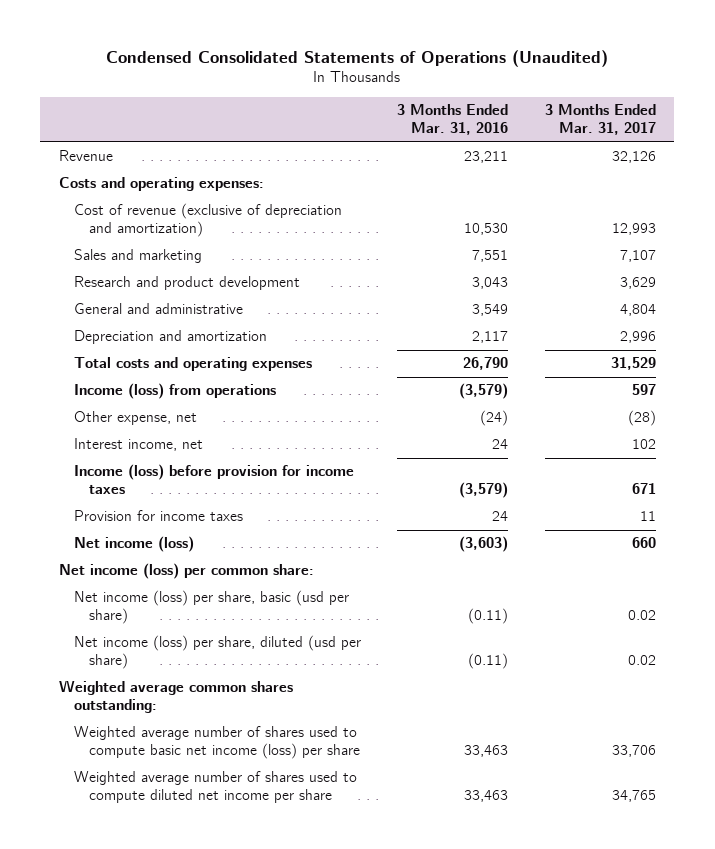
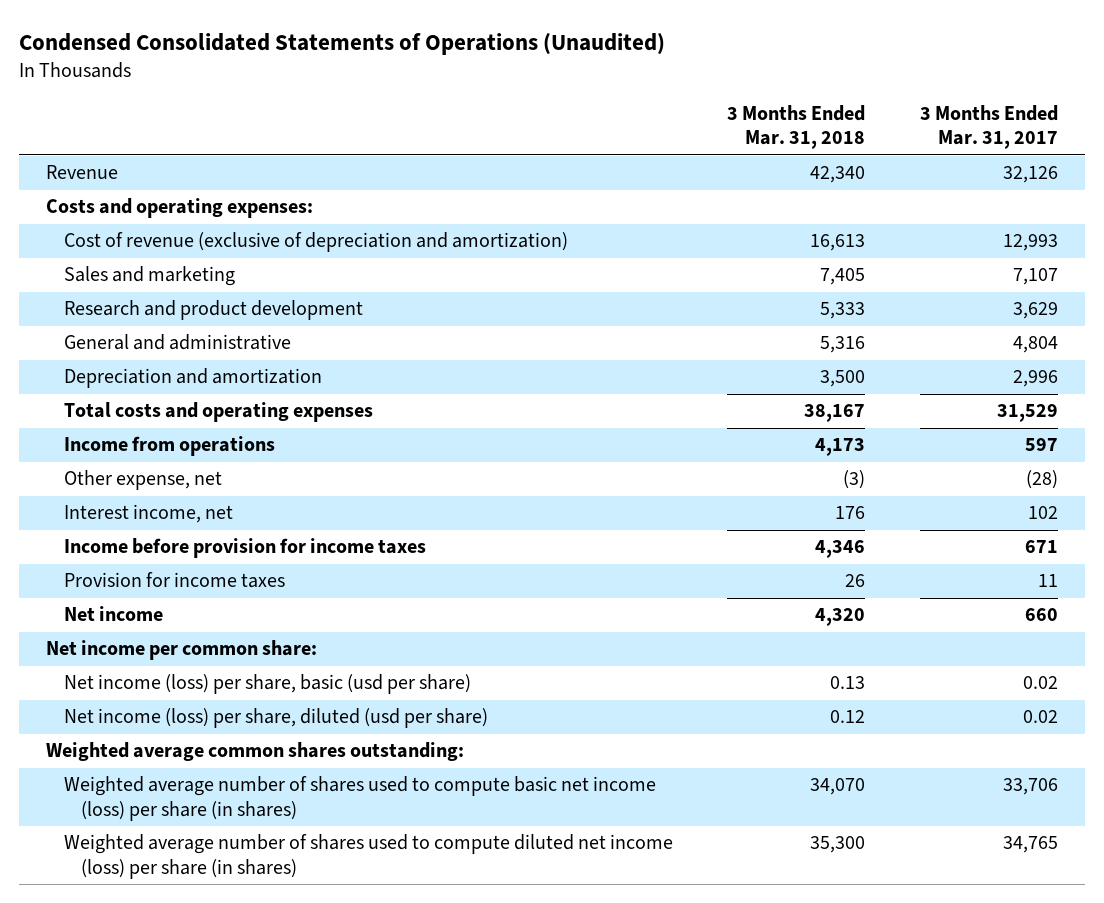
[397,104,509,136] 3 Months Ended Mar. 31, 2016 -> none
none -> [727,104,866,150] 3 Months Ended Mar. 31, 2018
[73,383,276,400] Income (loss) from operations -> [63,436,275,457] Income from operations
[73,464,354,495] Income (loss) before provision for income taxes -> [63,538,426,559] Income before provision for income taxes
[73,536,194,553] Net income (loss) -> [63,606,163,622] Net income
[58,563,314,580] Net income (loss) per common share: -> [46,640,318,661] Net income per common share:
[73,726,360,760] Weighted average number of shares used to compute basic net income (loss) per share -> [63,776,656,821] Weighted average number of shares used to compute basic net income (loss) per share (in shares)
[73,771,357,804] Weighted average number of shares used to compute diluted net income per share -> [63,834,673,879] Weighted average number of shares used to compute diluted net income (loss) per share (in shares)

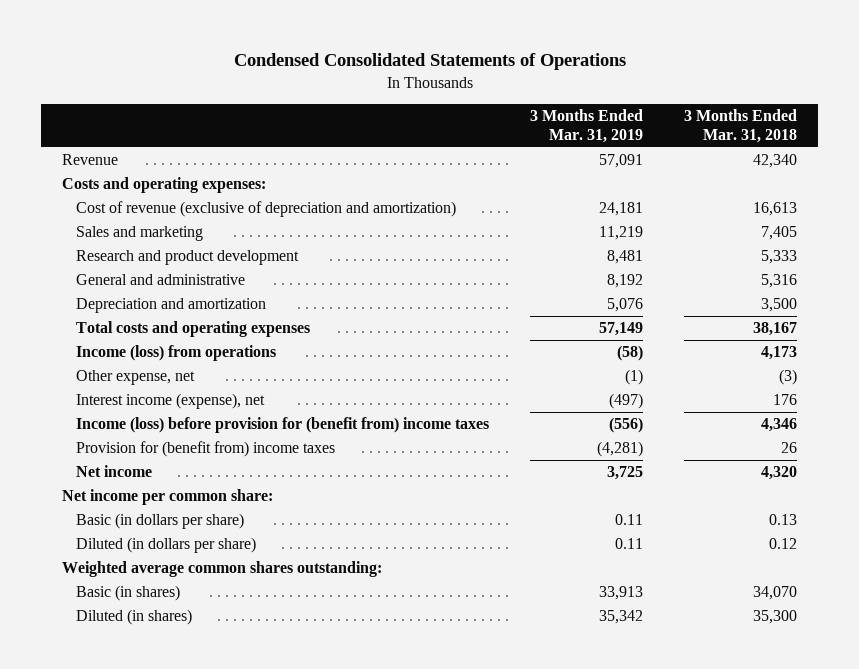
[18,32,665,55] Condensed Consolidated Statements of Operations (Unaudited) -> [233,53,626,71] Condensed Consolidated Statements of Operations
[919,104,1058,150] 3 Months Ended Mar. 31, 2017 -> none
none -> [530,109,644,144] 3 Months Ended Mar. 31, 2019
[63,436,275,457] Income from operations -> [75,345,276,362] Income (loss) from operations
[63,504,233,524] Interest income, net -> [75,393,265,410] Interest income (expense), net
[63,538,426,559] Income before provision for income taxes -> [75,417,489,434] Income (loss) before provision for (benefit from) income taxes
[63,572,285,589] Provision for income taxes -> [75,441,335,458] Provision for (benefit from) income taxes
[63,674,471,695] Net income (loss) per share, basic (usd per share) -> [75,513,244,530] Basic (in dollars per share)
[63,708,488,729] Net income (loss) per share, diluted (usd per share) -> [75,537,256,554] Diluted (in dollars per share)
[63,776,656,821] Weighted average number of shares used to compute basic net income (loss) per share (in shares) -> [75,585,180,602] Basic (in shares)
[63,834,673,879] Weighted average number of shares used to compute diluted net income (loss) per share (in shares) -> [75,609,192,626] Diluted (in shares)

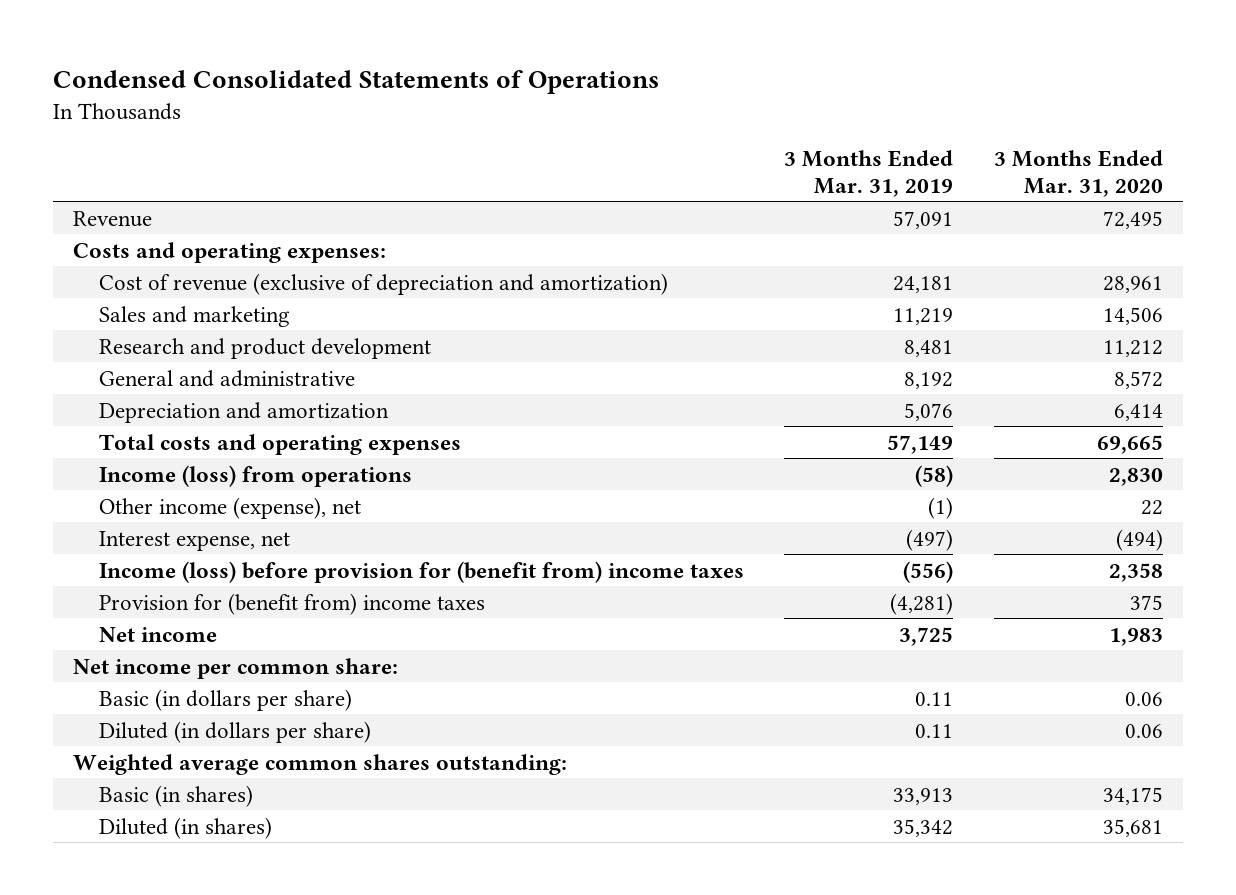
[684,109,798,144] 3 Months Ended Mar. 31, 2018 -> none
none -> [993,149,1163,197] 3 Months Ended Mar. 31, 2020
[75,370,195,386] Other expense, net -> [98,496,361,519] Other income (expense), net
[75,393,265,410] Interest income (expense), net -> [98,530,290,551] Interest expense, net

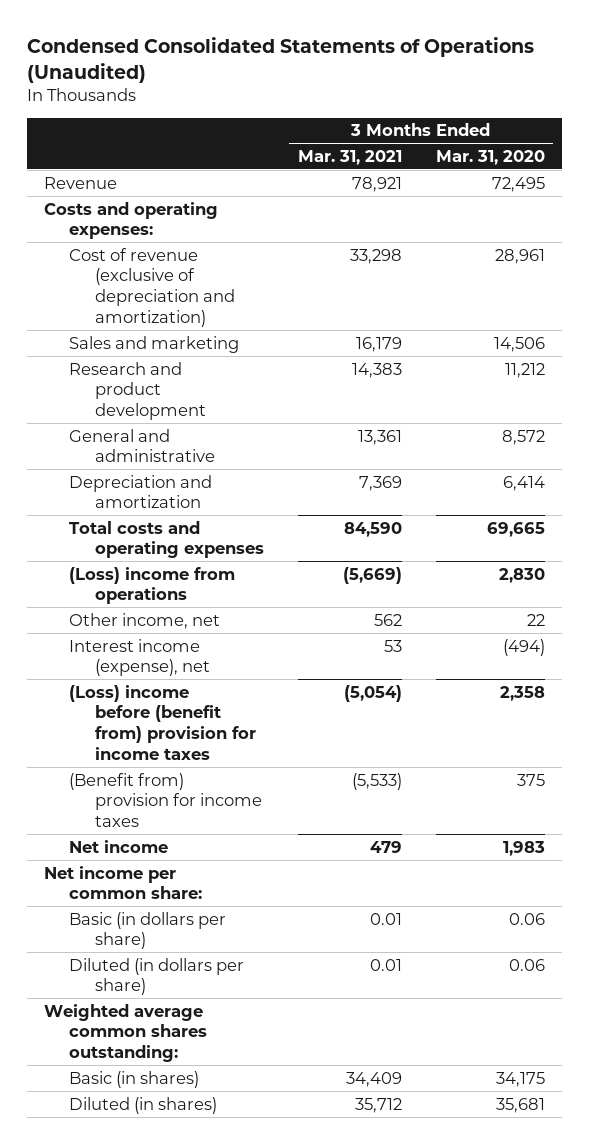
[52,70,659,95] Condensed Consolidated Statements of Operations -> [26,36,534,83] Condensed Consolidated Statements of Operations (Unaudited)
[784,149,954,197] 3 Months Ended Mar. 31, 2019 -> none
none -> [297,149,402,165] Mar. 31, 2021
[98,464,412,487] Income (loss) from operations -> [69,566,236,605] (Loss) income from operations
[98,496,361,519] Other income (expense), net -> [69,612,221,629] Other income, net
[98,530,290,551] Interest expense, net -> [69,638,211,677] Interest income (expense), net
[98,560,744,583] Income (loss) before provision for (benefit from) income taxes -> [69,684,257,761] (Loss) income before (benefit from) provision for income taxes
[98,592,485,615] Provision for (benefit from) income taxes -> [69,772,263,828] (Benefit from) provision for income taxes

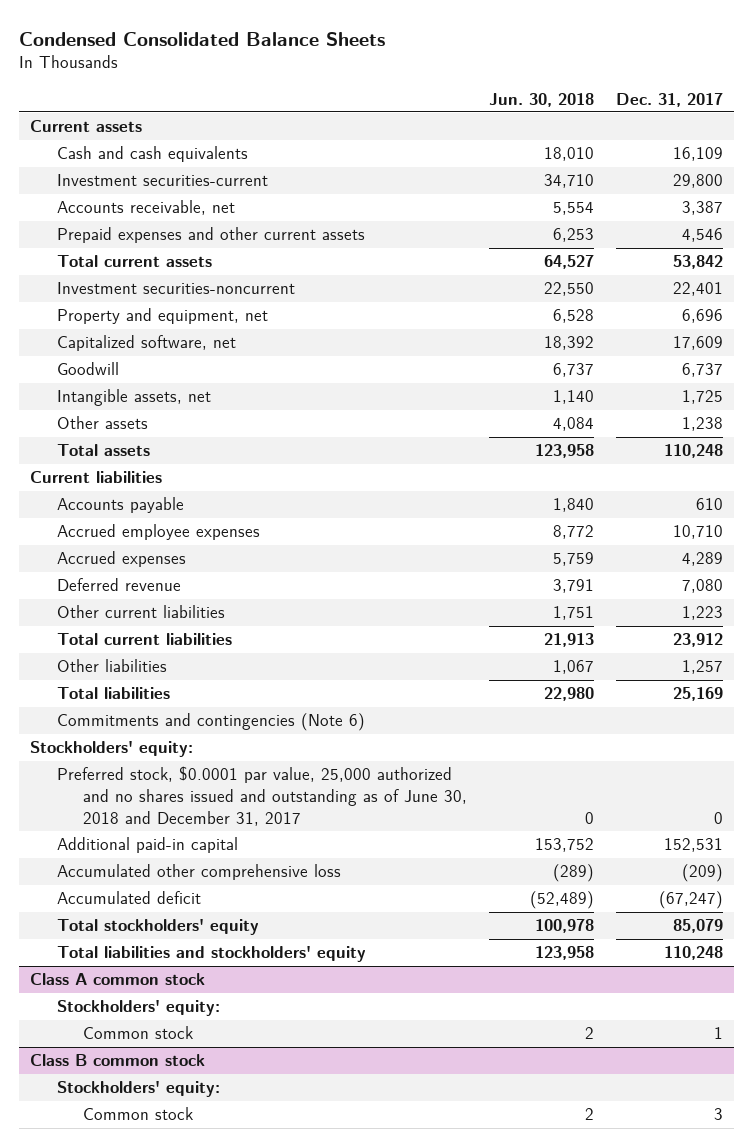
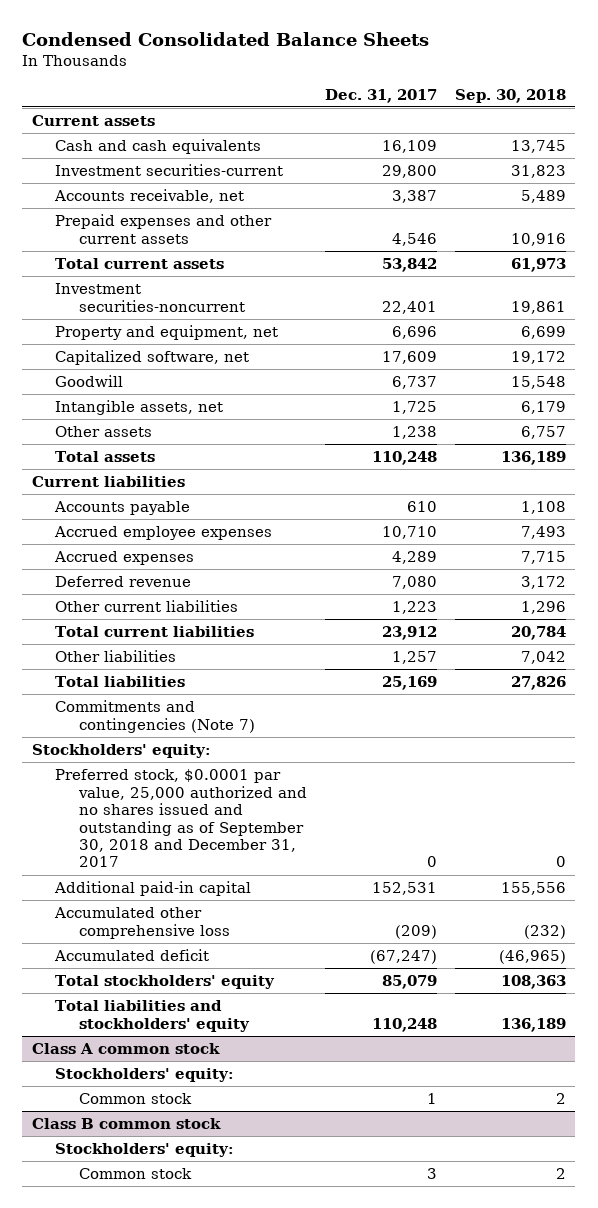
[489,92,595,107] Jun. 30, 2018 -> none
none -> [454,88,566,103] Sep. 30, 2018
[56,713,365,732] Commitments and contingencies (Note 6) -> [55,700,255,733] Commitments and contingencies (Note 7)
[56,766,468,826] Preferred stock, $0.0001 par value, 25,000 authorized and no shares issued and outstanding as of June 30, 2018 and December 31, 2017 -> [55,769,307,868] Preferred stock, $0.0001 par value, 25,000 authorized and no shares issued and outstanding as of September 30, 2018 and December 31, 2017

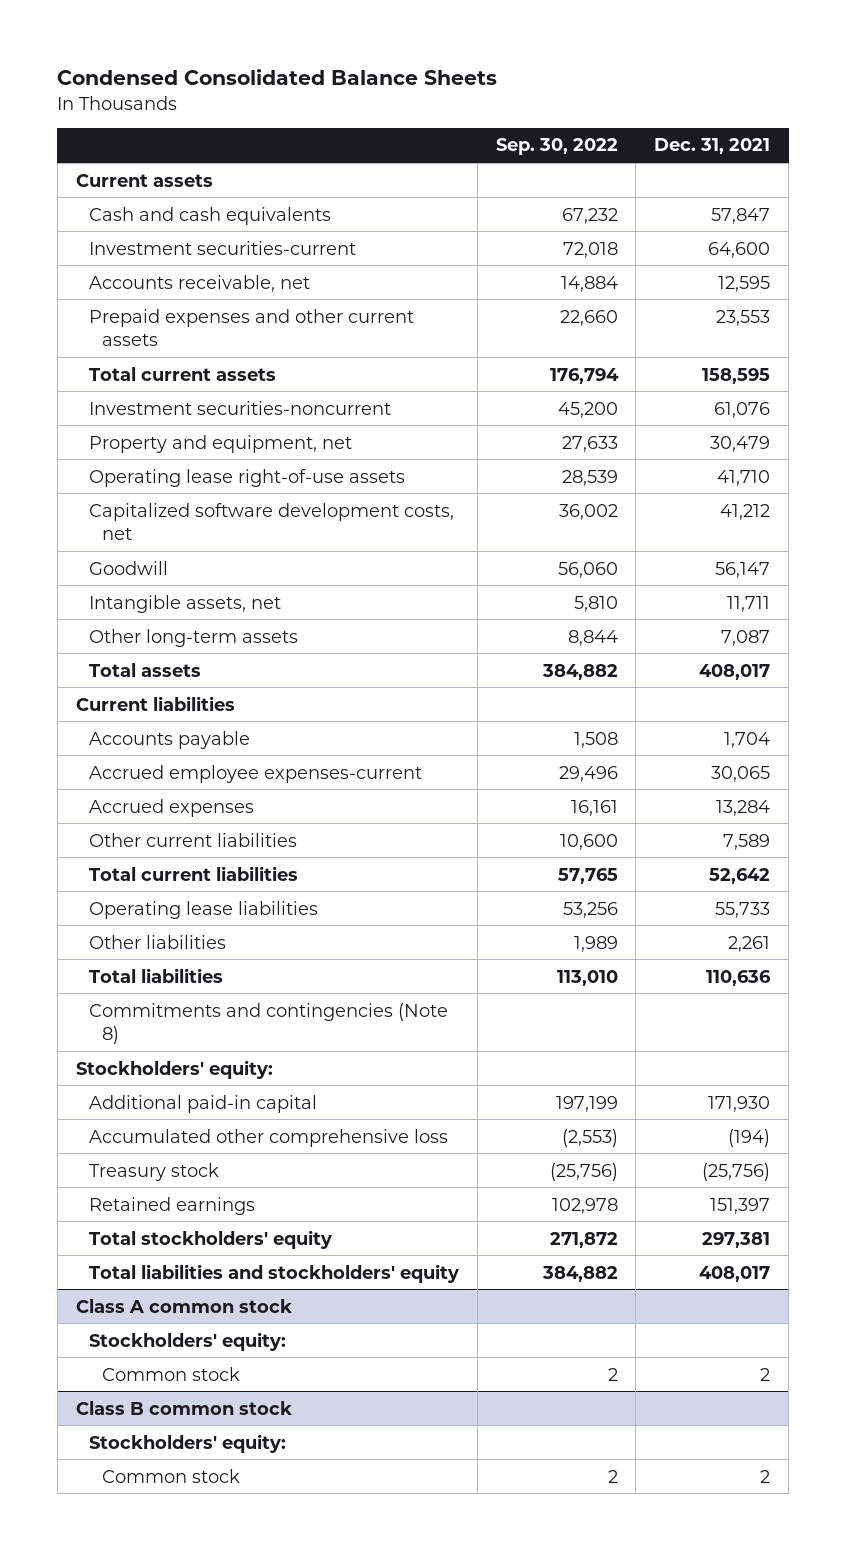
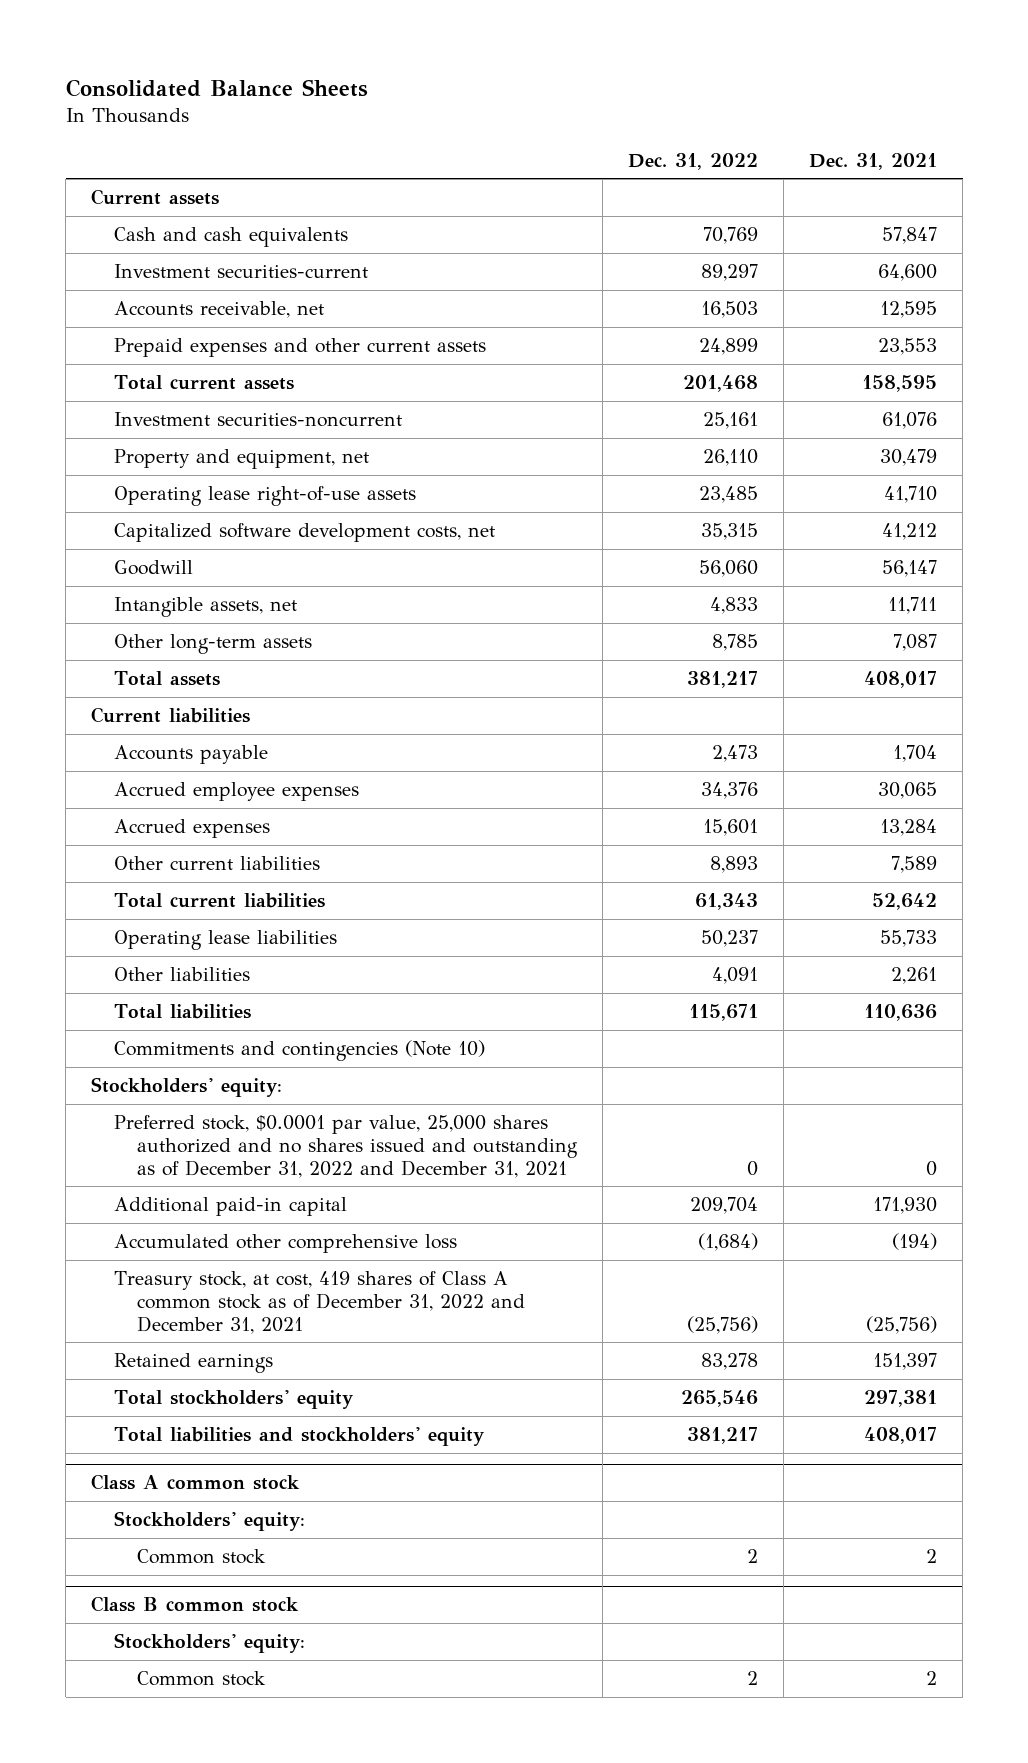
[57,69,498,86] Condensed Consolidated Balance Sheets -> [65,78,368,97] Consolidated Balance Sheets
[495,138,618,156] Sep. 30, 2022 -> none
none -> [627,152,758,170] Dec. 31, 2022
[88,764,422,783] Accrued employee expenses-current -> [113,782,359,802] Accrued employee expenses
[88,1002,448,1044] Commitments and contingencies (Note 8) -> [113,1040,485,1062] Commitments and contingencies (Note 10)
none -> [113,1115,578,1178] Preferred stock, $0.0001 par value, 25,000 shares authorized and no shares issued and outstanding as of December 31, 2022 and December 31, 2021
[88,1162,219,1181] Treasury stock -> [113,1271,525,1334] Treasury stock, at cost, 419 shares of Class A common stock as of December 31, 2022 and December 31, 2021

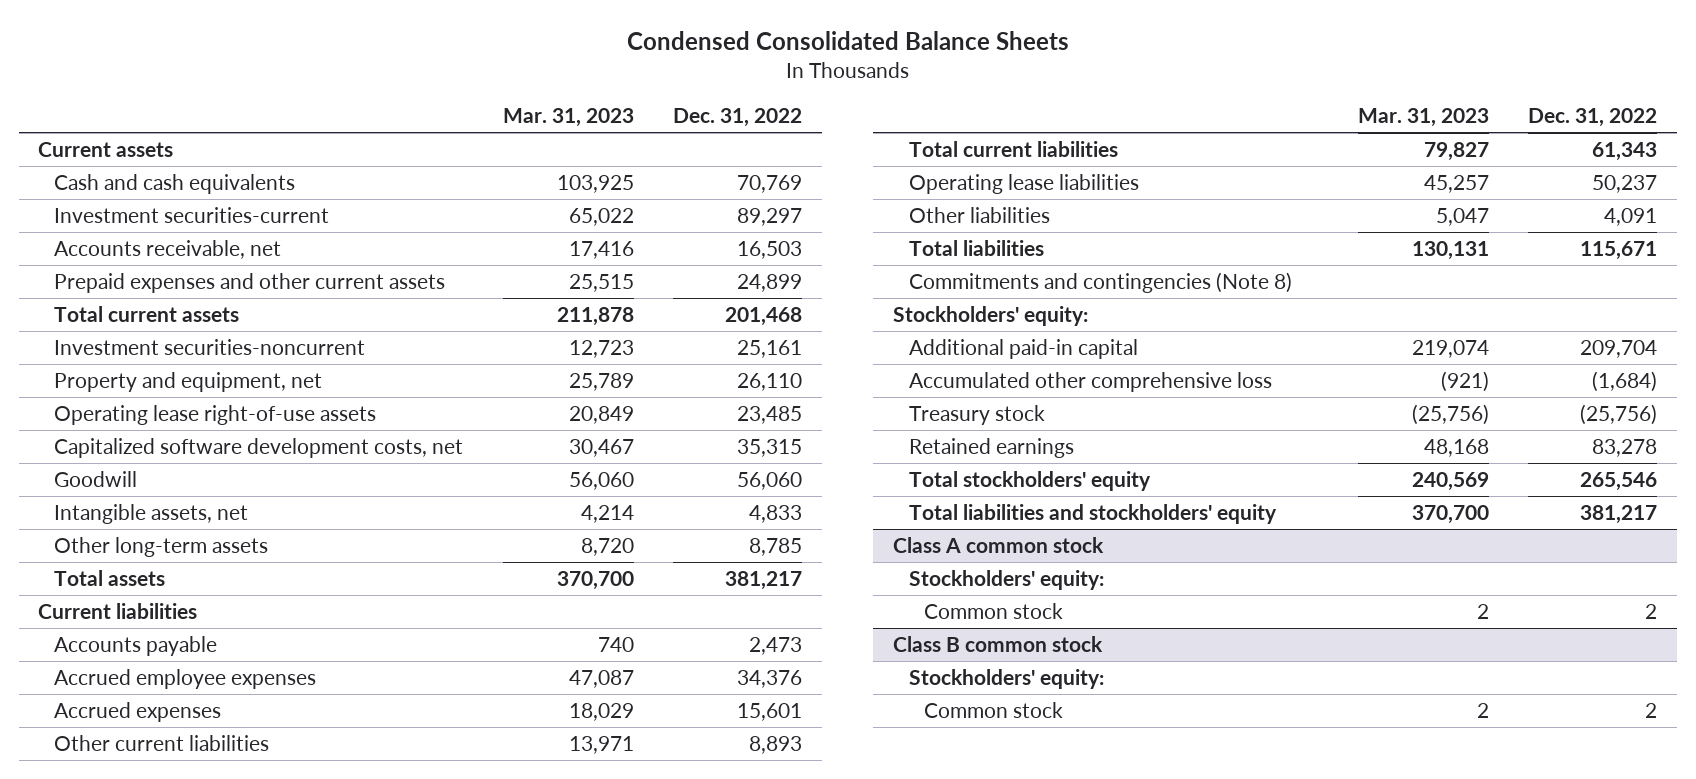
[65,78,368,97] Consolidated Balance Sheets -> [626,31,1069,51] Condensed Consolidated Balance Sheets
[809,152,938,170] Dec. 31, 2021 -> none
none -> [502,107,634,127] Mar. 31, 2023
[113,1040,485,1062] Commitments and contingencies (Note 10) -> [908,271,1292,293] Commitments and contingencies (Note 8)
[113,1115,578,1178] Preferred stock, $0.0001 par value, 25,000 shares authorized and no shares issued and outstanding as of December 31, 2022 and December 31, 2021 -> none
[113,1271,525,1334] Treasury stock, at cost, 419 shares of Class A common stock as of December 31, 2022 and December 31, 2021 -> [908,404,1045,425] Treasury stock

